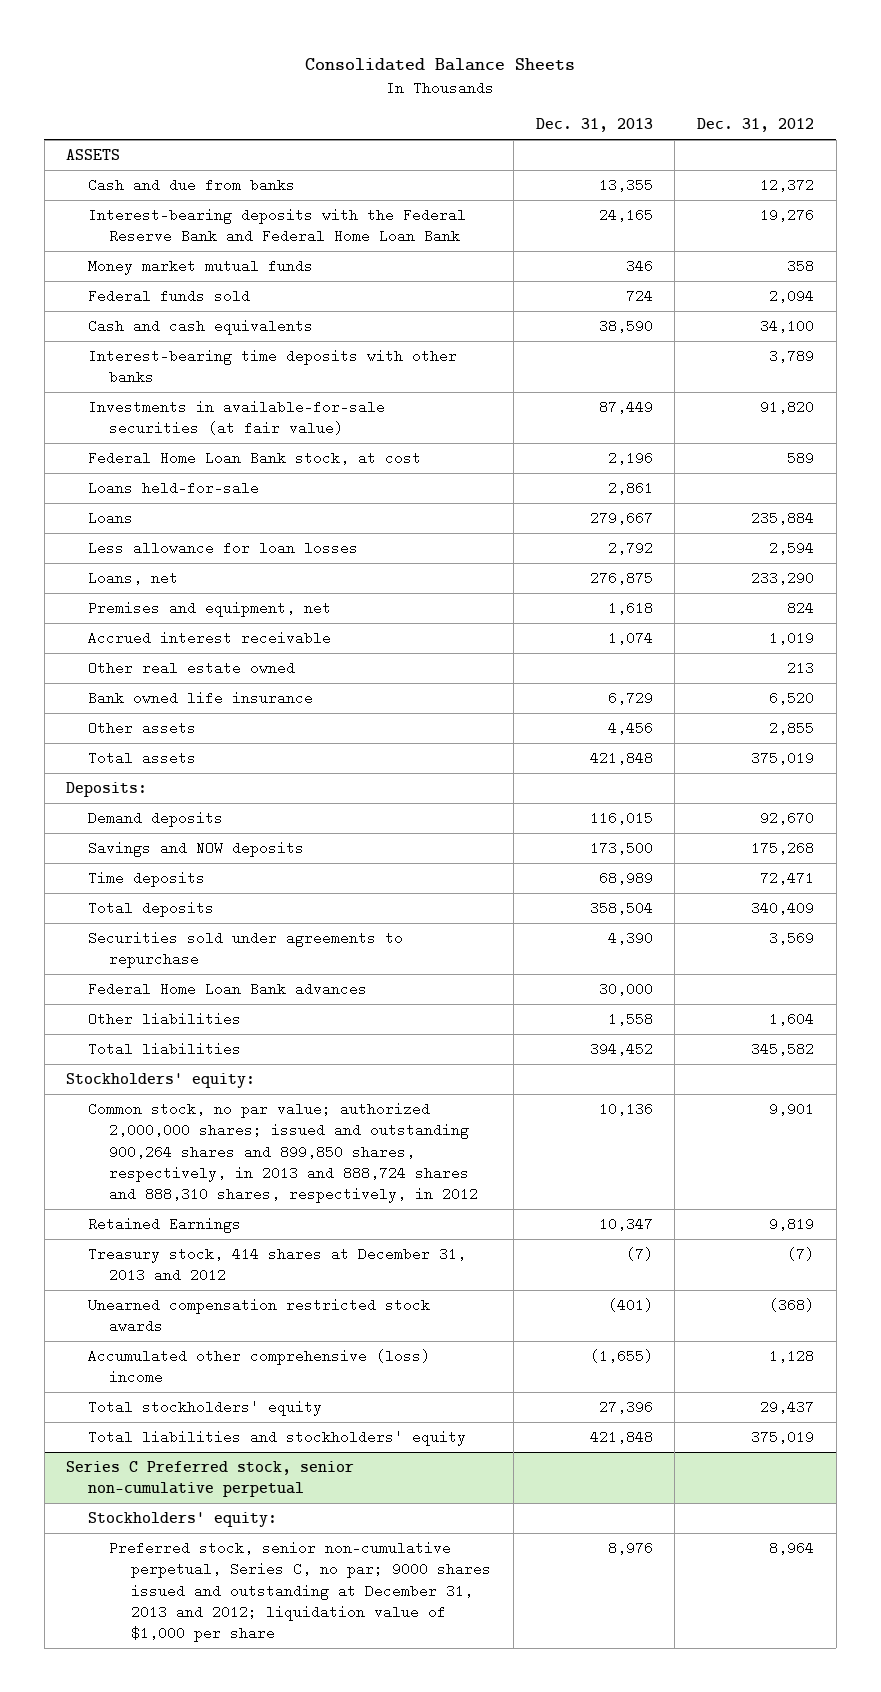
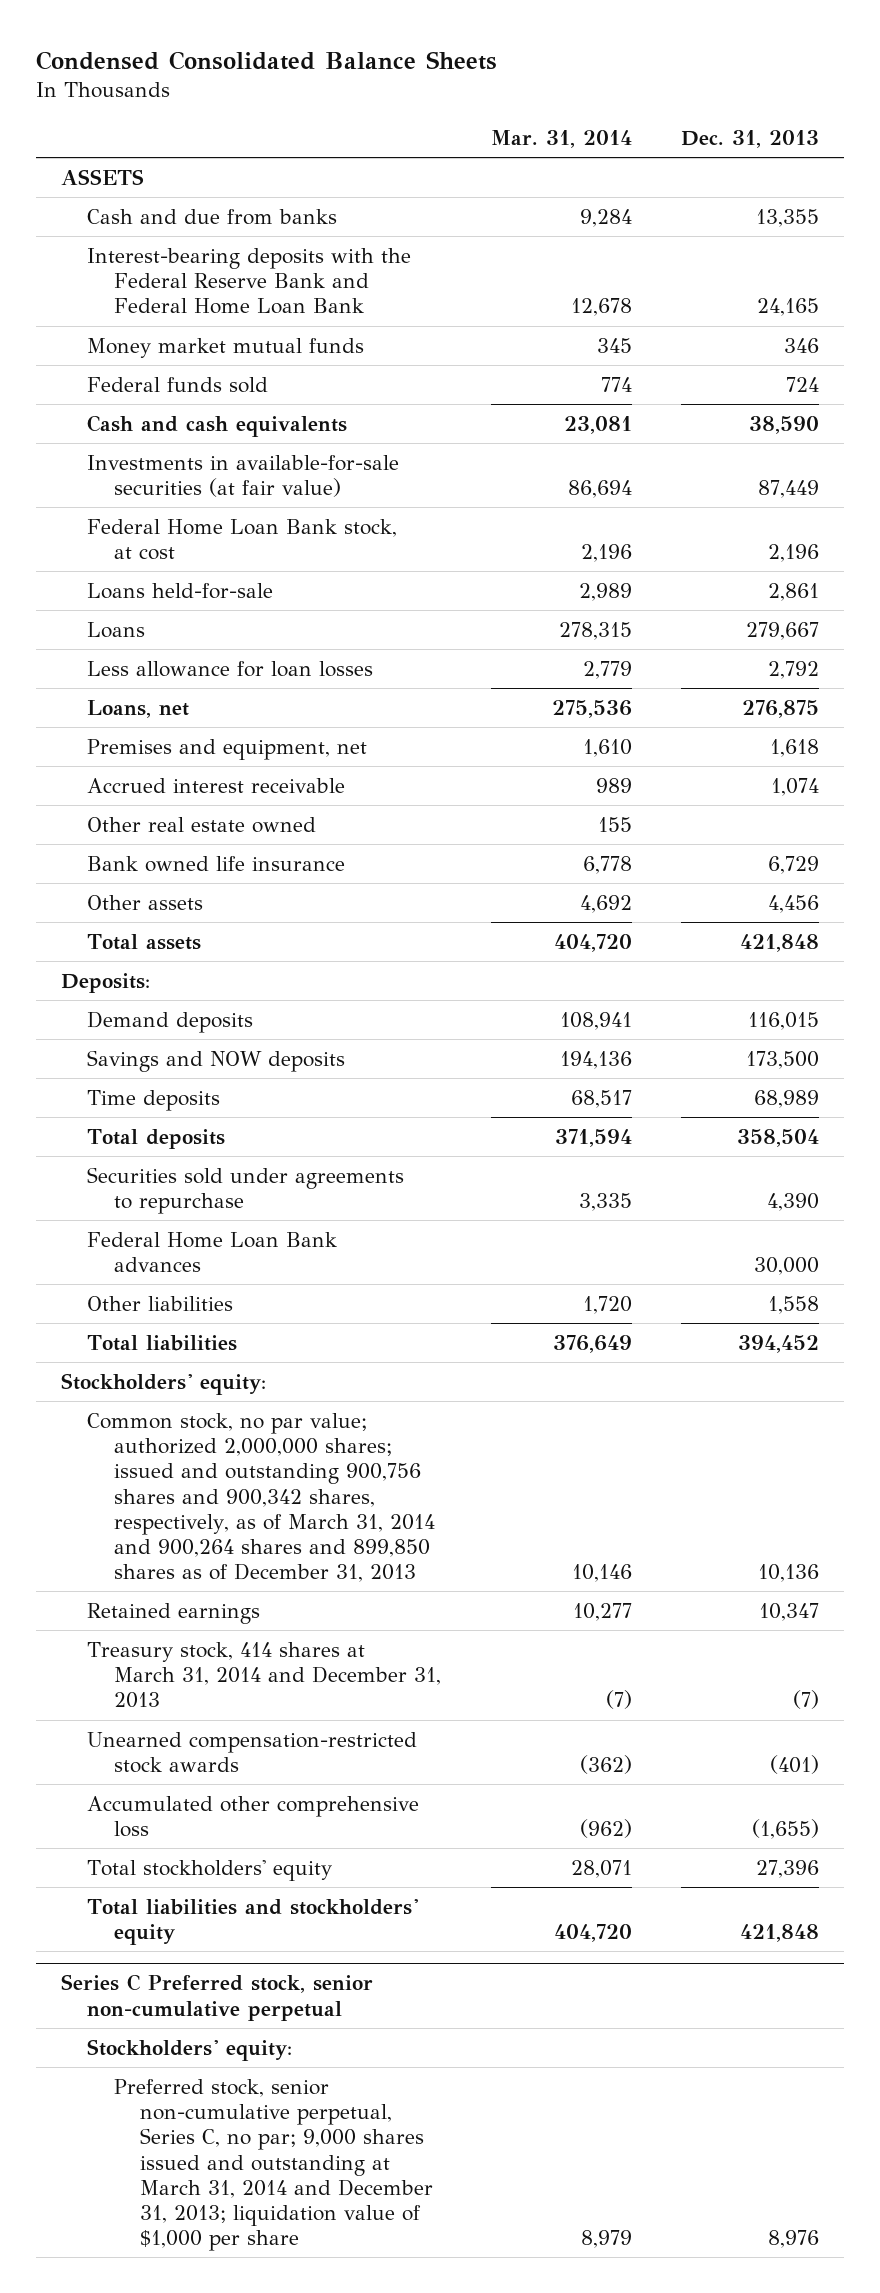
[305,58,576,72] Consolidated Balance Sheets -> [35,50,497,70] Condensed Consolidated Balance Sheets
[697,118,815,133] Dec. 31, 2012 -> none
none -> [490,130,632,149] Mar. 31, 2014
[87,348,457,385] Interest-bearing time deposits with other banks -> none
[87,1101,479,1204] Common stock, no par value; authorized 2,000,000 shares; issued and outstanding 900,264 shares and 899,850 shares, respectively, in 2013 and 888,724 shares and 888,310 shares, respectively, in 2012 -> [87,1412,435,1583] Common stock, no par value; authorized 2,000,000 shares; issued and outstanding 900,756 shares and 900,342 shares, respectively, as of March 31, 2014 and 900,264 shares and 899,850 shares as of December 31, 2013
[87,1216,241,1233] Retained Earnings -> [87,1602,261,1624] Retained earnings
[87,1246,466,1283] Treasury stock, 414 shares at December 31, 2013 and 2012 -> [87,1641,441,1709] Treasury stock, 414 shares at March 31, 2014 and December 31, 2013
[87,1297,430,1334] Unearned compensation restricted stock awards -> [87,1731,418,1774] Unearned compensation-restricted stock awards
[87,1348,430,1385] Accumulated other comprehensive (loss) income -> [87,1795,420,1838] Accumulated other comprehensive loss
[109,1540,492,1643] Preferred stock, senior non-cumulative perpetual, Series C, no par; 9000 shares issued and outstanding at December 31, 2013 and 2012; liquidation value of $1,000 per share -> [113,2078,434,2252] Preferred stock, senior non-cumulative perpetual, Series C, no par; 9,000 shares issued and outstanding at March 31, 2014 and December 31, 2013; liquidation value of $1,000 per share

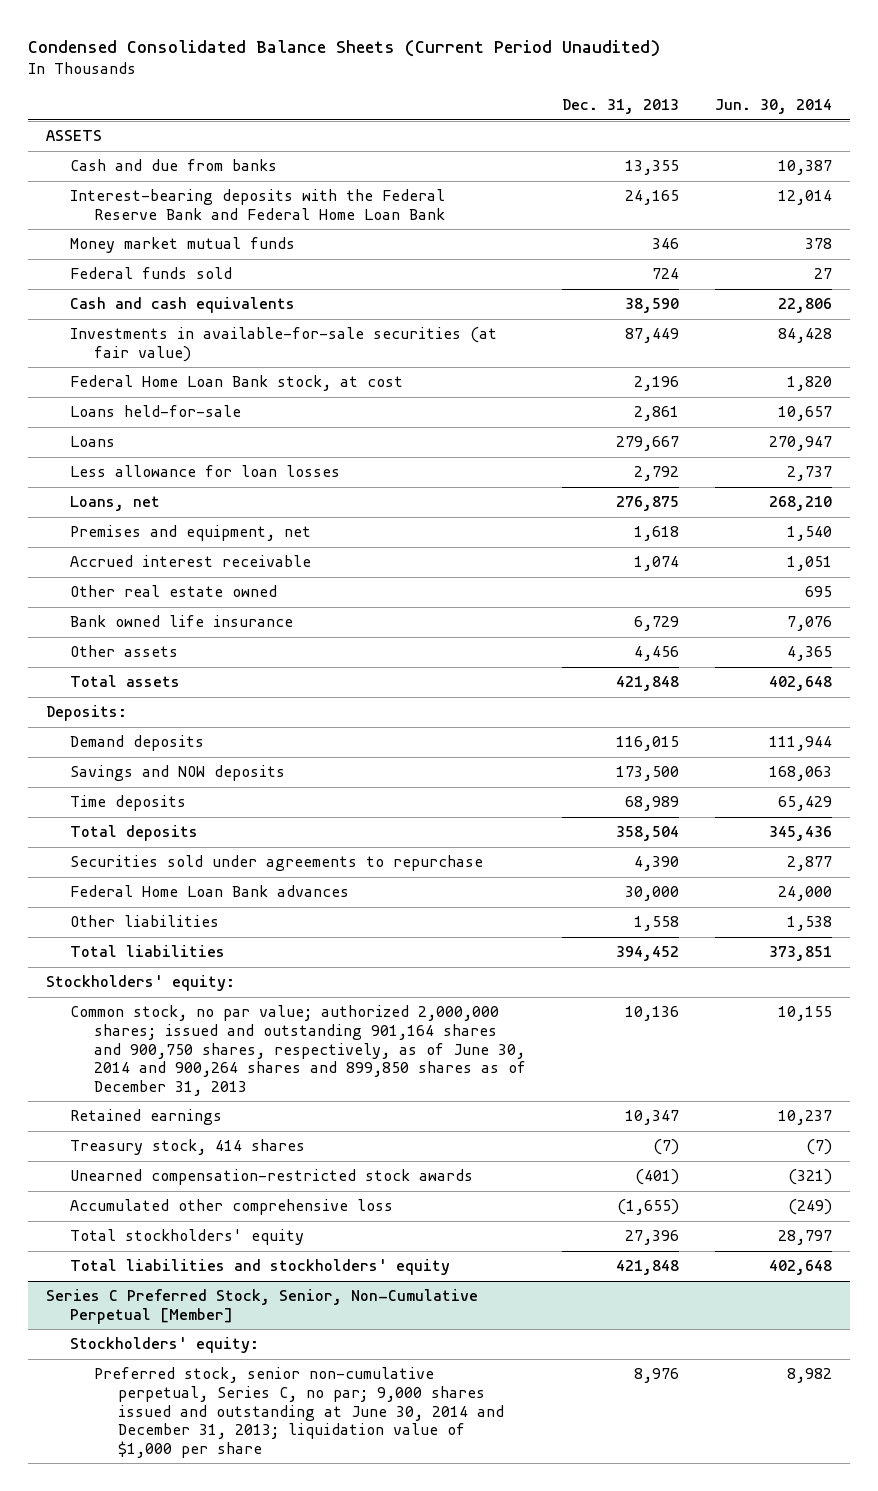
[35,50,497,70] Condensed Consolidated Balance Sheets -> [28,39,661,57] Condensed Consolidated Balance Sheets (Current Period Unaudited)
[490,130,632,149] Mar. 31, 2014 -> none
none -> [714,99,832,115] Jun. 30, 2014
[87,1412,435,1583] Common stock, no par value; authorized 2,000,000 shares; issued and outstanding 900,756 shares and 900,342 shares, respectively, as of March 31, 2014 and 900,264 shares and 899,850 shares as of December 31, 2013 -> [70,1005,527,1096] Common stock, no par value; authorized 2,000,000 shares; issued and outstanding 901,164 shares and 900,750 shares, respectively, as of June 30, 2014 and 900,264 shares and 899,850 shares as of December 31, 2013
[87,1641,441,1709] Treasury stock, 414 shares at March 31, 2014 and December 31, 2013 -> [70,1139,306,1156] Treasury stock, 414 shares
[60,1974,373,2021] Series C Preferred stock, senior non-cumulative perpetual -> [46,1289,479,1324] Series C Preferred Stock, Senior, Non-Cumulative Perpetual [Member]
[113,2078,434,2252] Preferred stock, senior non-cumulative perpetual, Series C, no par; 9,000 shares issued and outstanding at March 31, 2014 and December 31, 2013; liquidation value of $1,000 per share -> [94,1367,505,1458] Preferred stock, senior non-cumulative perpetual, Series C, no par; 9,000 shares issued and outstanding at June 30, 2014 and December 31, 2013; liquidation value of $1,000 per share

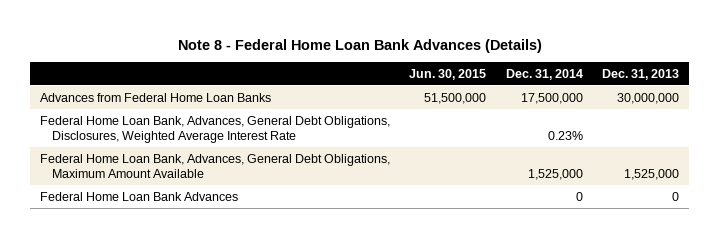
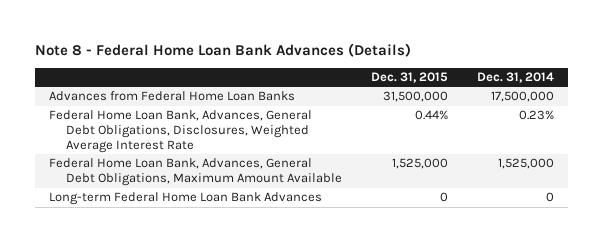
[409,68,487,80] Jun. 30, 2015 -> none
[602,68,680,80] Dec. 31, 2013 -> none
none -> [371,71,449,83] Dec. 31, 2015
[40,191,239,201] Federal Home Loan Bank Advances -> [49,192,323,206] Long-term Federal Home Loan Bank Advances

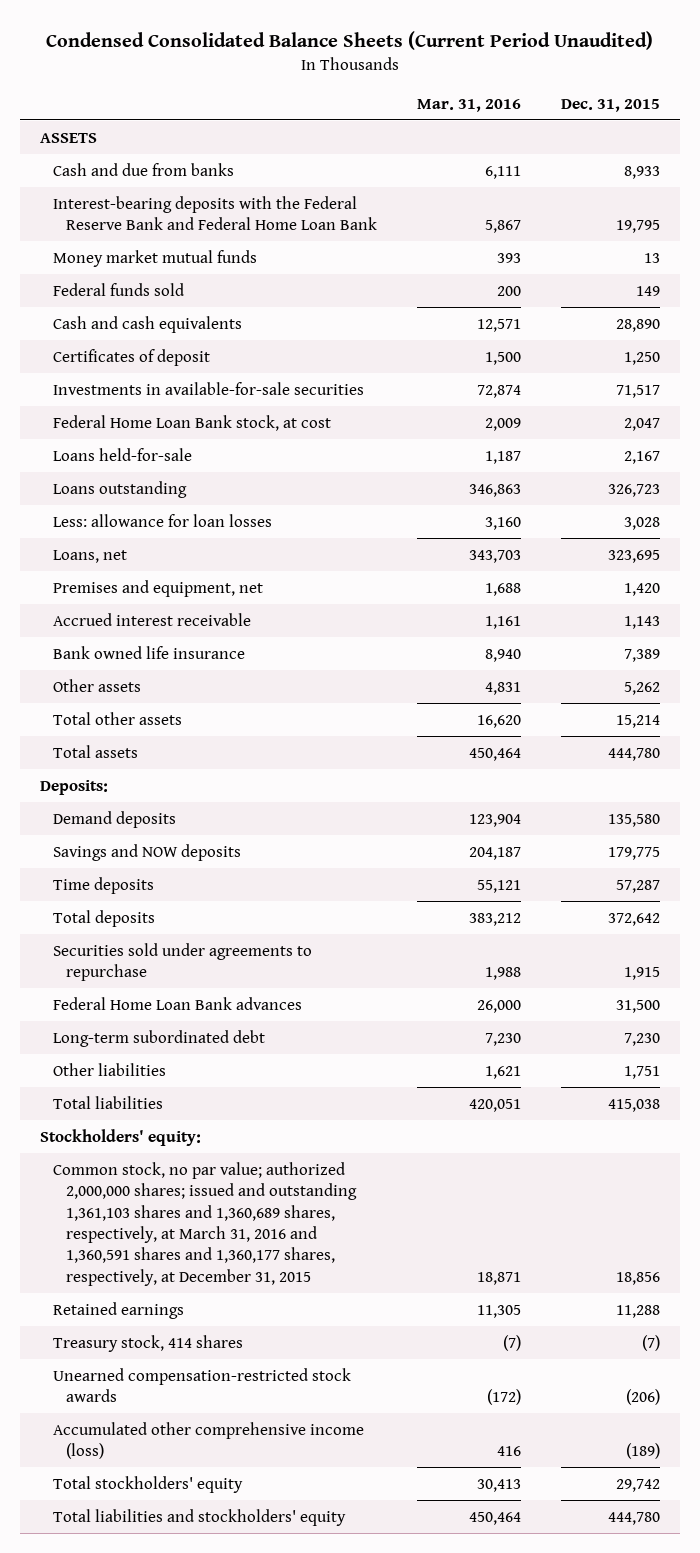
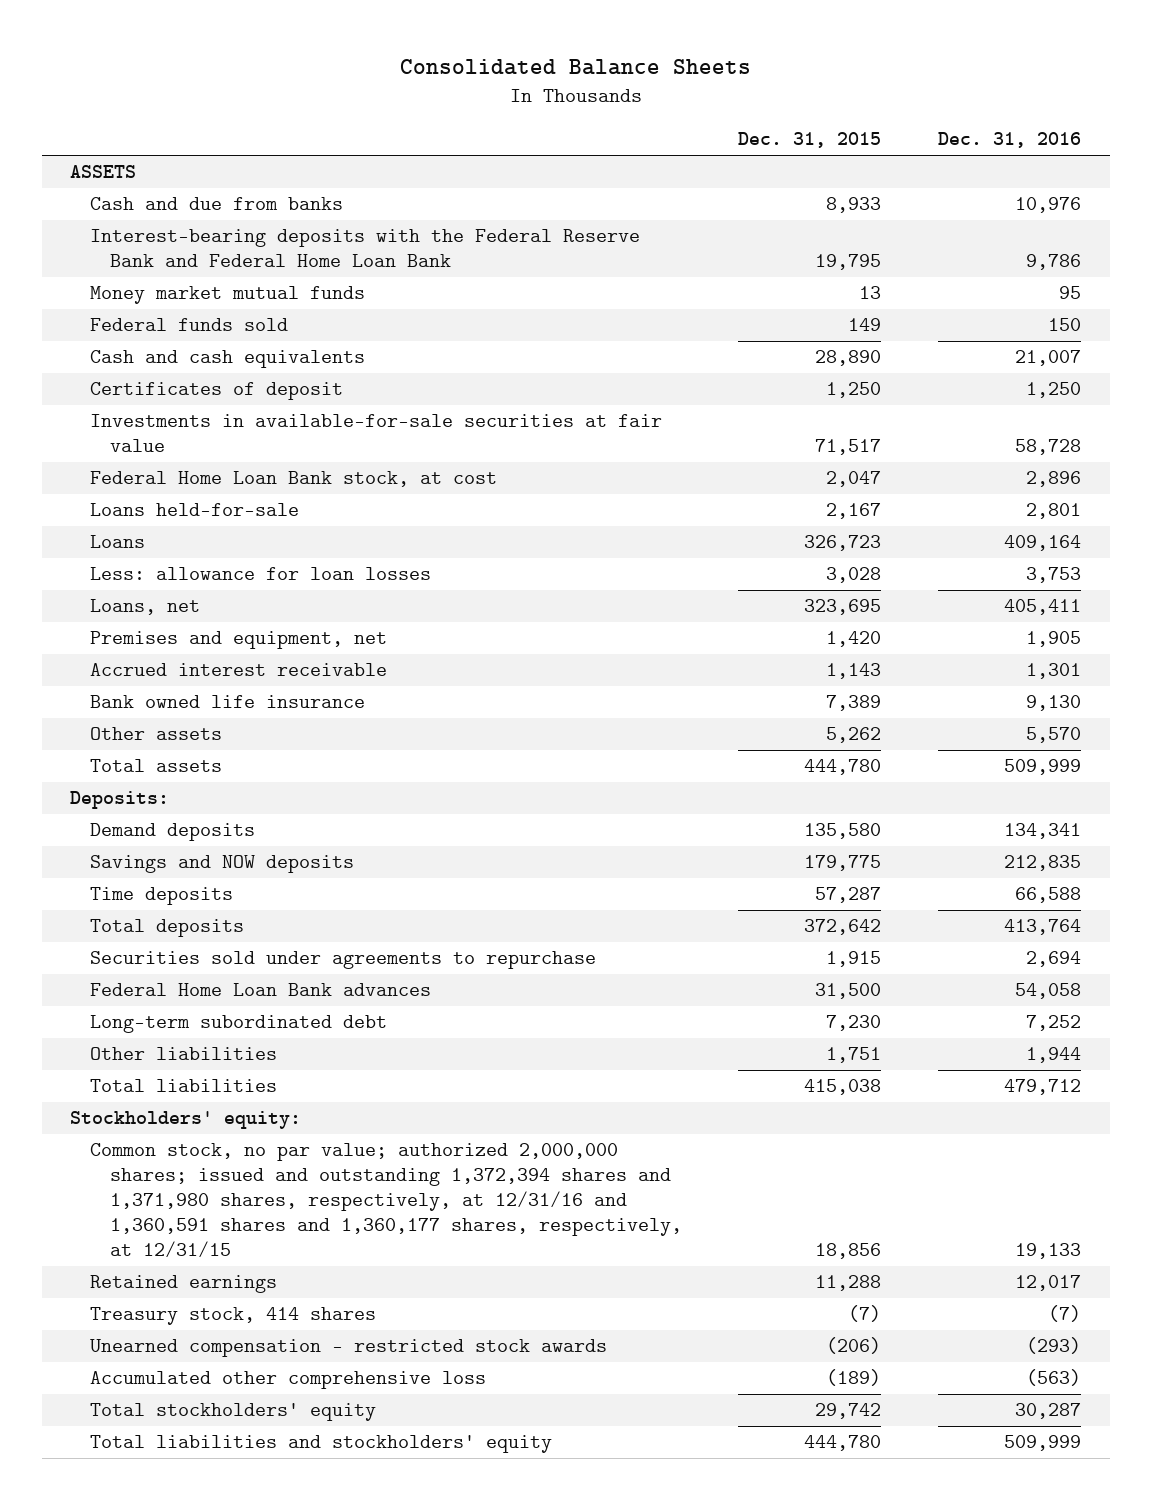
[45,30,653,50] Condensed Consolidated Balance Sheets (Current Period Unaudited) -> [399,58,751,75] Consolidated Balance Sheets
[416,98,521,112] Mar. 31, 2016 -> none
none -> [938,132,1082,149] Dec. 31, 2016
[52,381,364,395] Investments in available-for-sale securities -> [89,414,662,453] Investments in available-for-sale securities at fair value
[52,480,187,498] Loans outstanding -> [89,535,145,549] Loans
[52,711,182,725] Total other assets -> none
[52,1161,357,1286] Common stock, no par value; authorized 2,000,000 shares; issued and outstanding 1,361,103 shares and 1,360,689 shares, respectively, at March 31, 2016 and 1,360,591 shares and 1,360,177 shares, respectively, at December 31, 2015 -> [89,1143,682,1259] Common stock, no par value; authorized 2,000,000 shares; issued and outstanding 1,372,394 shares and 1,371,980 shares, respectively, at 12/31/16 and 1,360,591 shares and 1,360,177 shares, respectively, at 12/31/15
[52,1367,351,1403] Unearned compensation-restricted stock awards -> [89,1339,607,1358] Unearned compensation - restricted stock awards
[52,1421,364,1460] Accumulated other comprehensive income (loss) -> [89,1371,486,1390] Accumulated other comprehensive loss

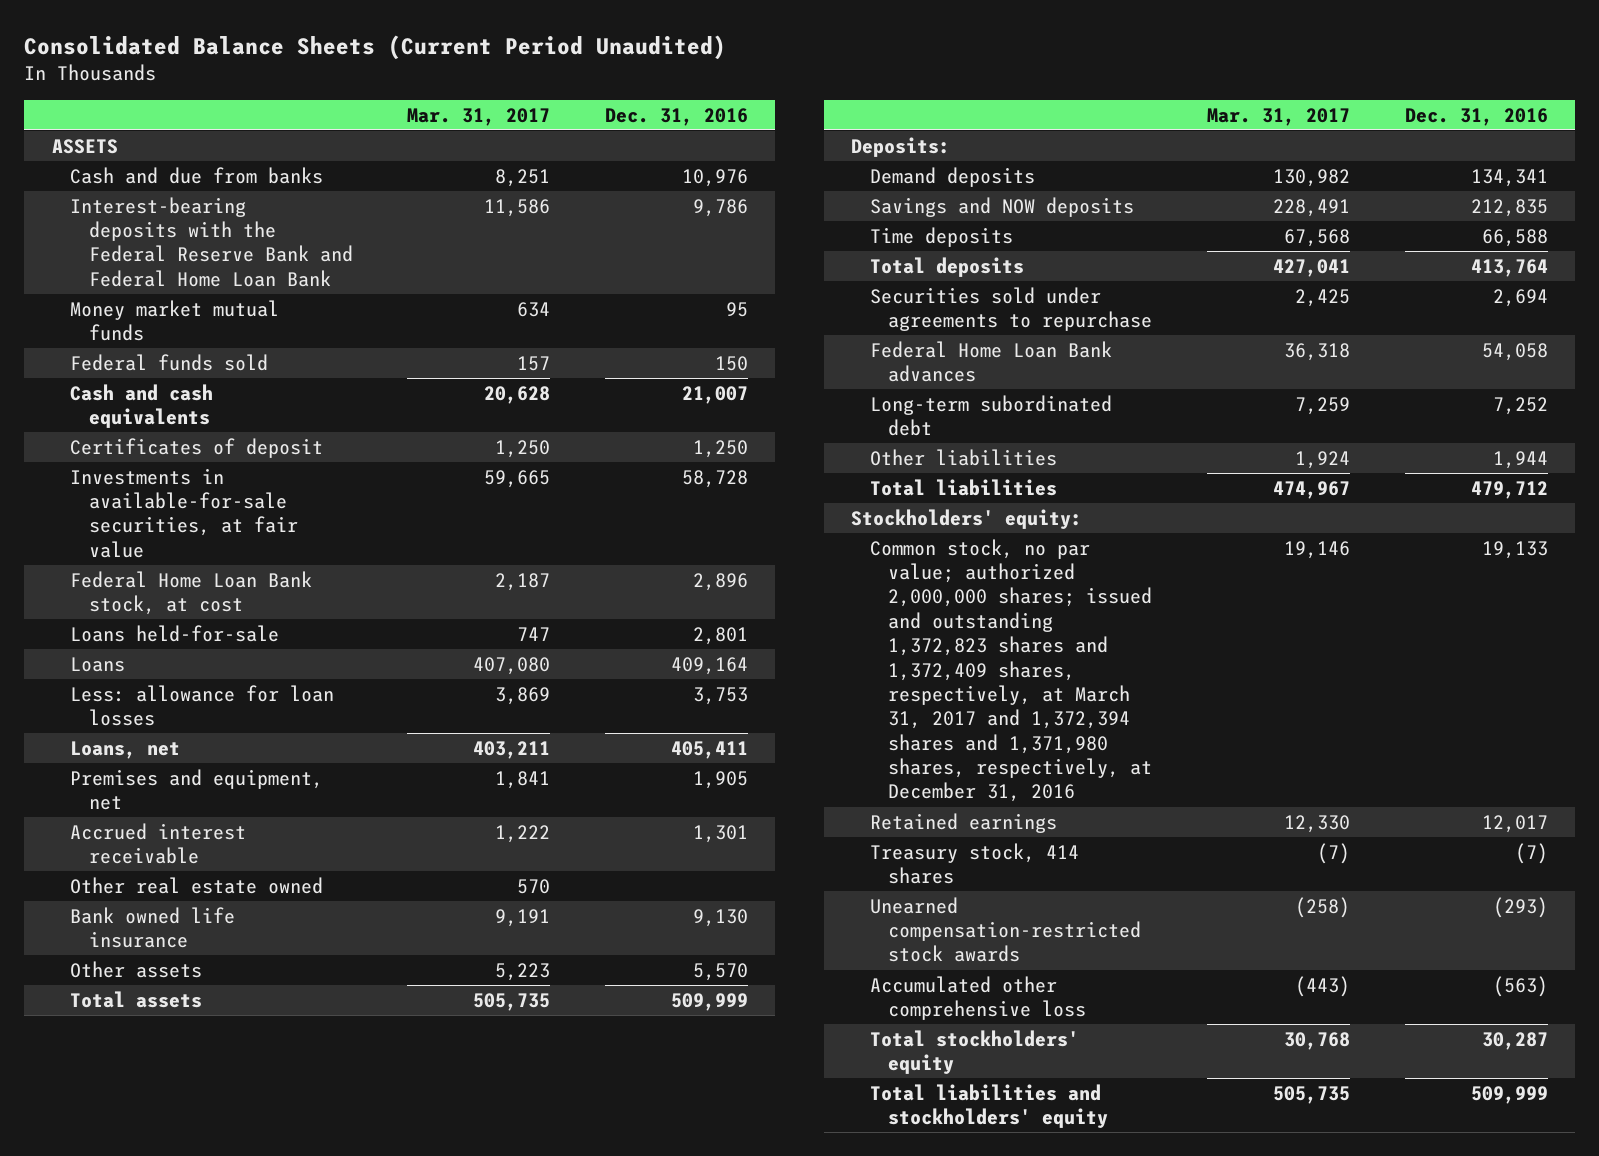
[399,58,751,75] Consolidated Balance Sheets -> [24,35,727,61] Consolidated Balance Sheets (Current Period Unaudited)
[738,132,882,149] Dec. 31, 2015 -> none
none -> [407,107,551,126] Mar. 31, 2017
[89,414,662,453] Investments in available-for-sale securities at fair value -> [70,467,298,558] Investments in available-for-sale securities, at fair value
none -> [70,876,324,894] Other real estate owned
[89,1143,682,1259] Common stock, no par value; authorized 2,000,000 shares; issued and outstanding 1,372,394 shares and 1,371,980 shares, respectively, at 12/31/16 and 1,360,591 shares and 1,360,177 shares, respectively, at 12/31/15 -> [869,538,1153,803] Common stock, no par value; authorized 2,000,000 shares; issued and outstanding 1,372,823 shares and 1,372,409 shares, respectively, at March 31, 2017 and 1,372,394 shares and 1,371,980 shares, respectively, at December 31, 2016
[89,1339,607,1358] Unearned compensation - restricted stock awards -> [869,896,1142,963] Unearned compensation-restricted stock awards

